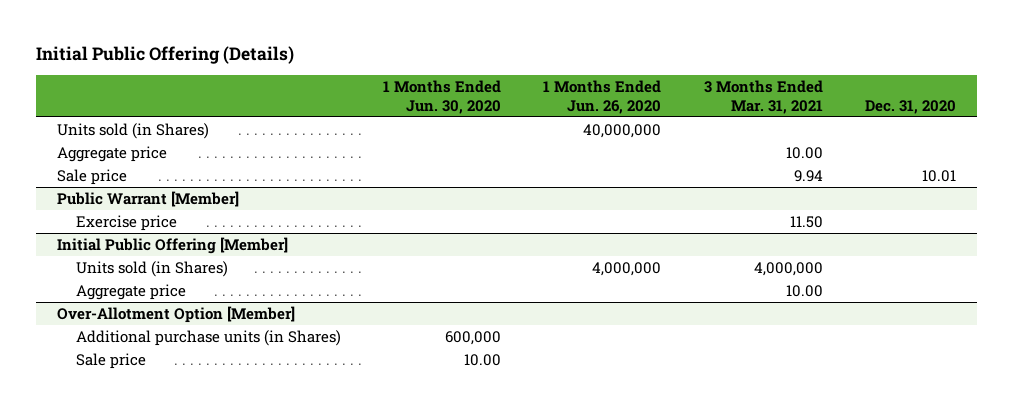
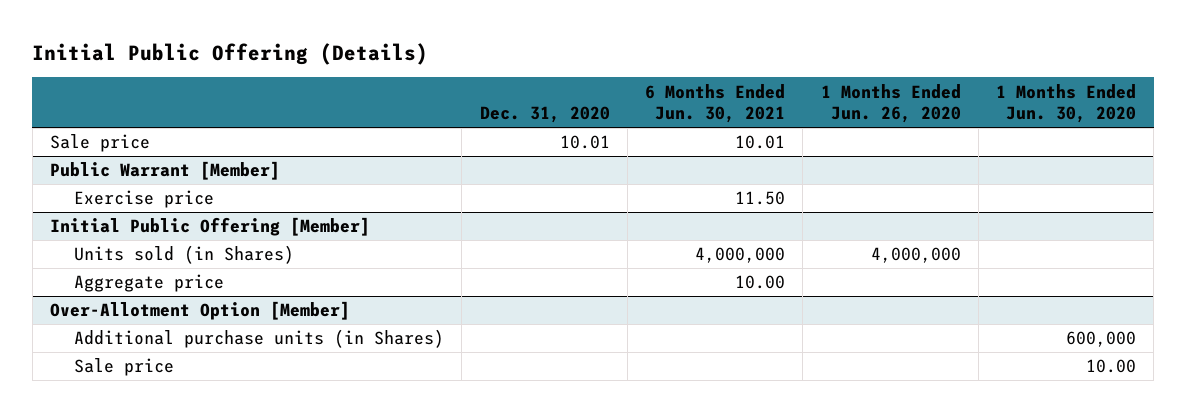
[703,79,823,114] 3 Months Ended Mar. 31, 2021 -> none
none -> [645,83,786,124] 6 Months Ended Jun. 30, 2021
[57,123,210,140] Units sold (in Shares) -> none
[57,146,168,163] Aggregate price -> none

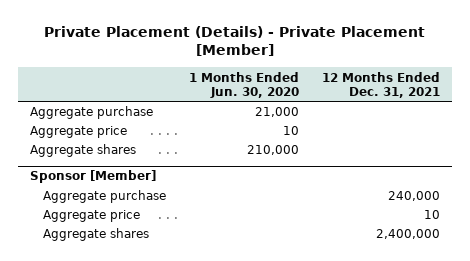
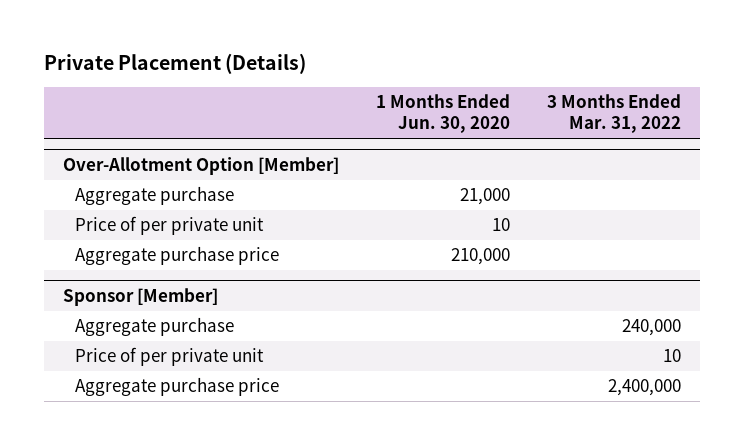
[44,25,426,57] Private Placement (Details) - Private Placement [Member] -> [44,53,307,75] Private Placement (Details)
[322,71,441,98] 12 Months Ended Dec. 31, 2021 -> none
none -> [547,94,682,134] 3 Months Ended Mar. 31, 2022
none -> [62,156,339,175] Over-Allotment Option [Member]
[29,126,127,139] Aggregate price -> [75,216,265,236] Price of per private unit
[29,144,136,158] Aggregate shares -> [75,246,280,266] Aggregate purchase price
[43,210,141,223] Aggregate price -> [75,347,265,367] Price of per private unit
[43,228,150,242] Aggregate shares -> [75,377,280,397] Aggregate purchase price

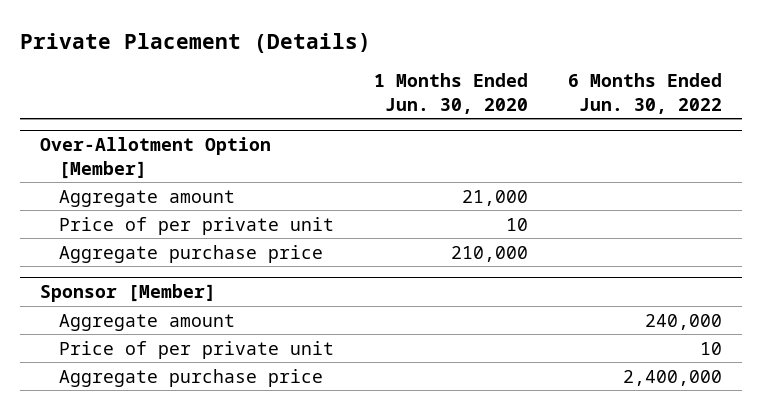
[547,94,682,134] 3 Months Ended Mar. 31, 2022 -> none
none -> [568,73,723,114] 6 Months Ended Jun. 30, 2022
[75,186,235,206] Aggregate purchase -> [58,189,235,207] Aggregate amount
[75,317,235,337] Aggregate purchase -> [58,313,235,331] Aggregate amount

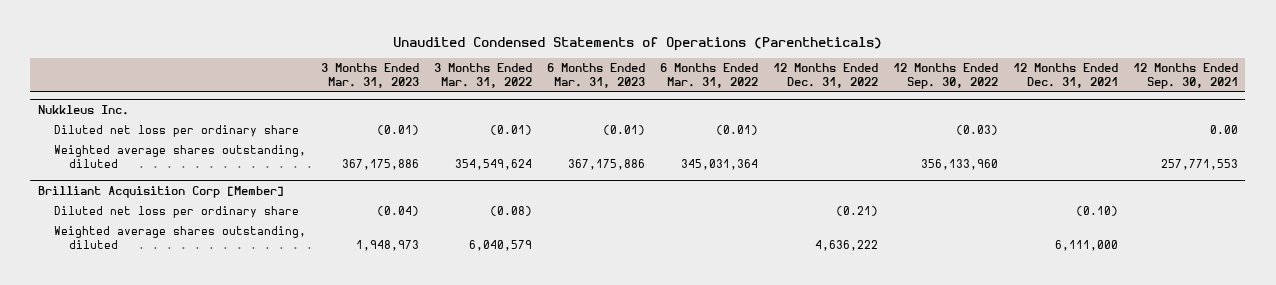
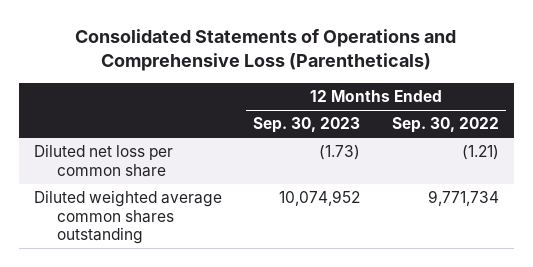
[392,37,882,52] Unaudited Condensed Statements of Operations (Parentheticals) -> [75,29,457,72] Consolidated Statements of Operations and Comprehensive Loss (Parentheticals)
[320,63,419,88] 3 Months Ended Mar. 31, 2023 -> none
[433,63,532,88] 3 Months Ended Mar. 31, 2022 -> none
[546,63,645,88] 6 Months Ended Mar. 31, 2023 -> none
[659,63,758,88] 6 Months Ended Mar. 31, 2022 -> none
[772,63,878,88] 12 Months Ended Dec. 31, 2022 -> none
[1012,63,1118,88] 12 Months Ended Dec. 31, 2021 -> none
[1132,63,1238,89] 12 Months Ended Sep. 30, 2021 -> none
none -> [253,117,361,134] Sep. 30, 2023
[38,104,130,115] Nukkleus Inc. -> none
[53,125,299,138] Diluted net loss per ordinary share -> none
[53,145,306,168] Weighted average shares outstanding, diluted -> none
[38,185,285,198] Brilliant Acquisition Corp [Member] -> none
[53,206,299,219] Diluted net loss per ordinary share -> none
[53,226,306,249] Weighted average shares outstanding, diluted -> none
none -> [34,144,174,177] Diluted net loss per common share
none -> [34,190,223,245] Diluted weighted average common shares outstanding

